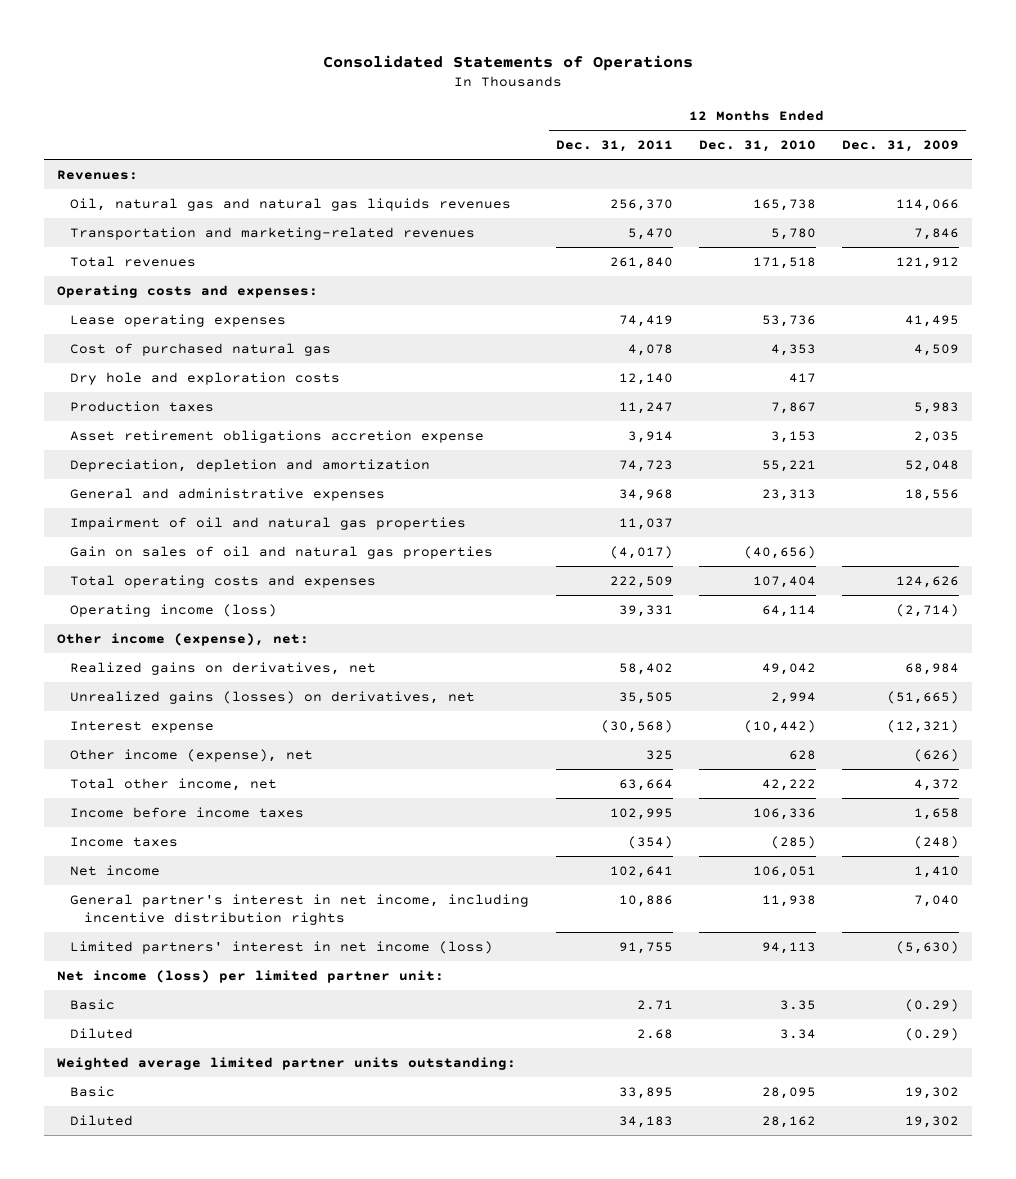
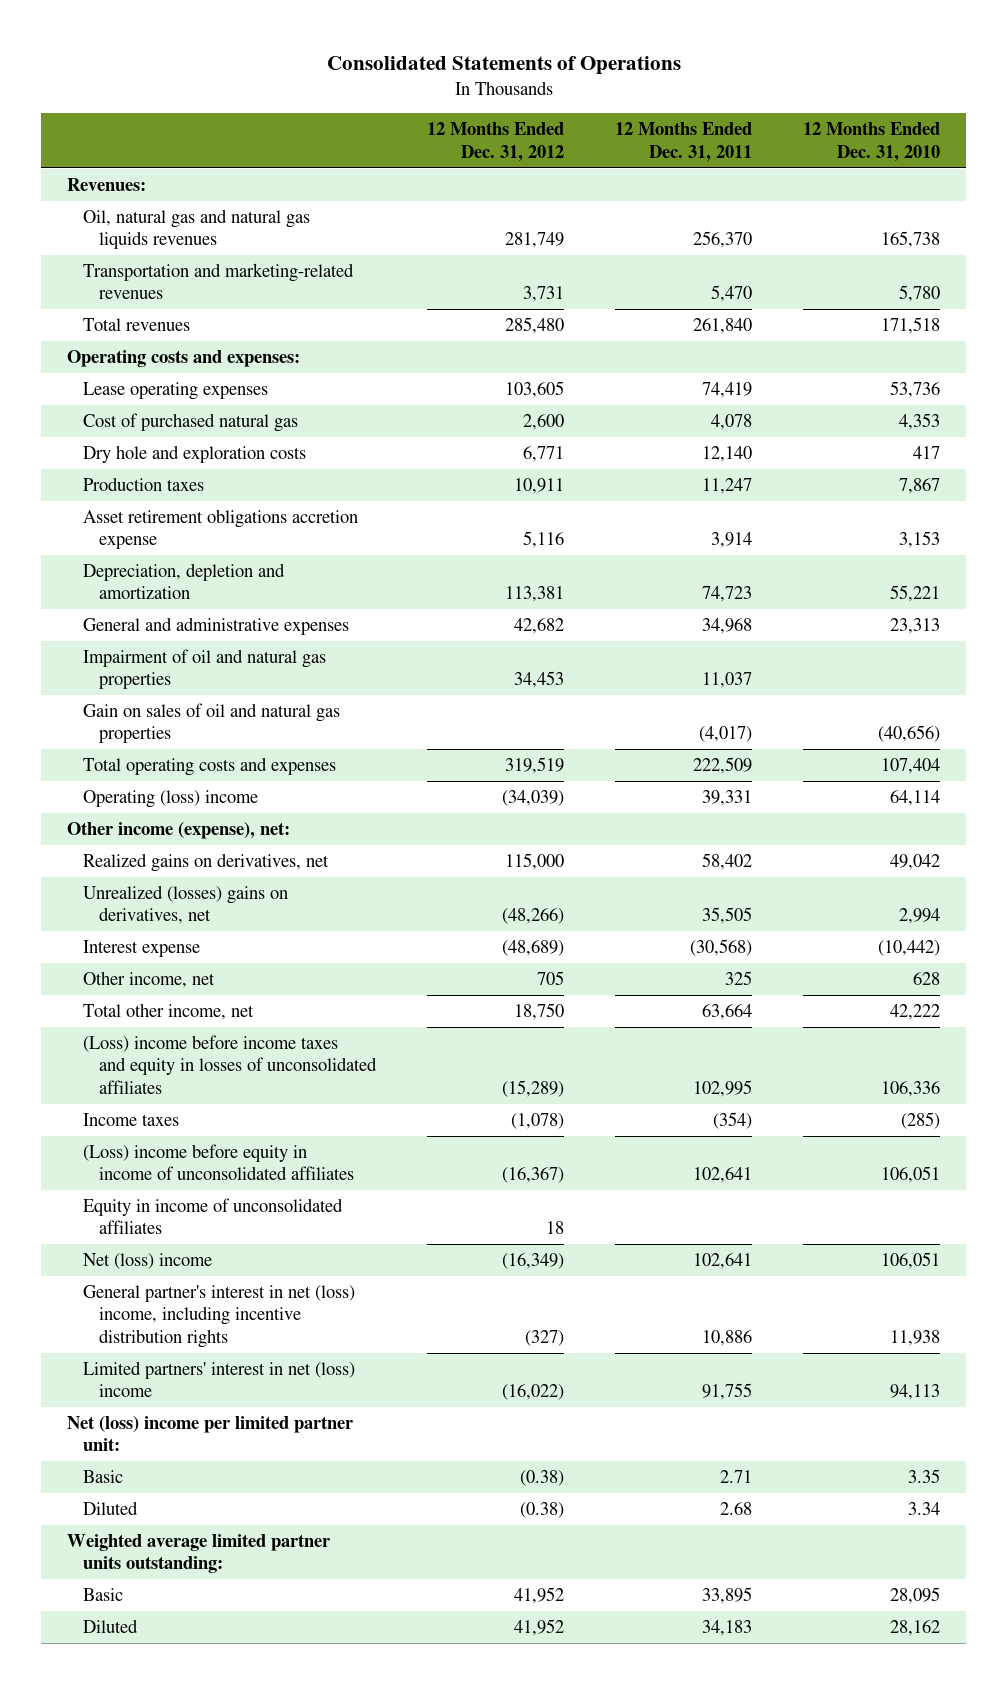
[842,140,960,153] Dec. 31, 2009 -> none
none -> [426,122,564,162] 12 Months Ended Dec. 31, 2012
[70,603,278,617] Operating income (loss) -> [82,790,258,809] Operating (loss) income
[70,690,476,704] Unrealized gains (losses) on derivatives, net -> [82,885,288,925] Unrealized (losses) gains on derivatives, net
[70,748,314,762] Other income (expense), net -> [82,971,215,989] Other income, net
[70,806,305,818] Income before income taxes -> [82,1035,377,1094] (Loss) income before income taxes and equity in losses of unconsolidated affiliates
none -> [82,1144,354,1181] (Loss) income before equity in income of unconsolidated affiliates
none -> [82,1198,343,1235] Equity in income of unconsolidated affiliates
[70,864,161,876] Net income -> [82,1253,212,1270] Net (loss) income
[70,893,530,925] General partner's interest in net income, including incentive distribution rights -> [82,1285,355,1348] General partner's interest in net (loss) income, including incentive distribution rights
[70,940,494,954] Limited partners' interest in net income (loss) -> [82,1361,355,1398] Limited partners' interest in net (loss) income
[56,969,444,983] Net income (loss) per limited partner unit: -> [67,1416,355,1452] Net (loss) income per limited partner unit:

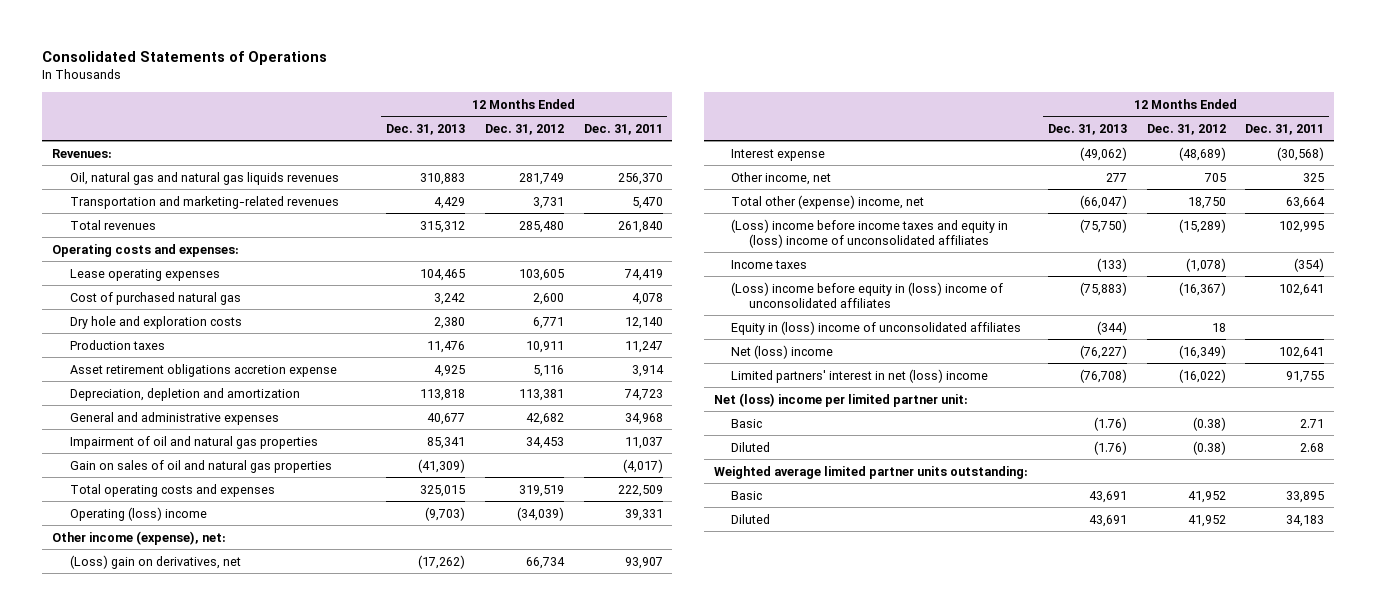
[803,122,941,162] 12 Months Ended Dec. 31, 2010 -> none
none -> [385,123,465,135] Dec. 31, 2013
[82,853,329,873] Realized gains on derivatives, net -> none
[82,885,288,925] Unrealized (losses) gains on derivatives, net -> [69,554,241,569] (Loss) gain on derivatives, net
[501,908,564,925] (48,266) -> [525,556,565,569] 66,734
[701,907,752,925] 35,505 -> [624,556,663,569] 93,907
[82,1003,254,1021] Total other income, net -> [731,194,925,209] Total other (expense) income, net
[82,1035,377,1094] (Loss) income before income taxes and equity in losses of unconsolidated affiliates -> [731,218,1009,248] (Loss) income before income taxes and equity in (loss) income of unconsolidated affiliates
[82,1144,354,1181] (Loss) income before equity in income of unconsolidated affiliates -> [731,281,1004,308] (Loss) income before equity in (loss) income of unconsolidated affiliates
[82,1198,343,1235] Equity in income of unconsolidated affiliates -> [731,320,1022,335] Equity in (loss) income of unconsolidated affiliates
[82,1285,355,1348] General partner's interest in net (loss) income, including incentive distribution rights -> none

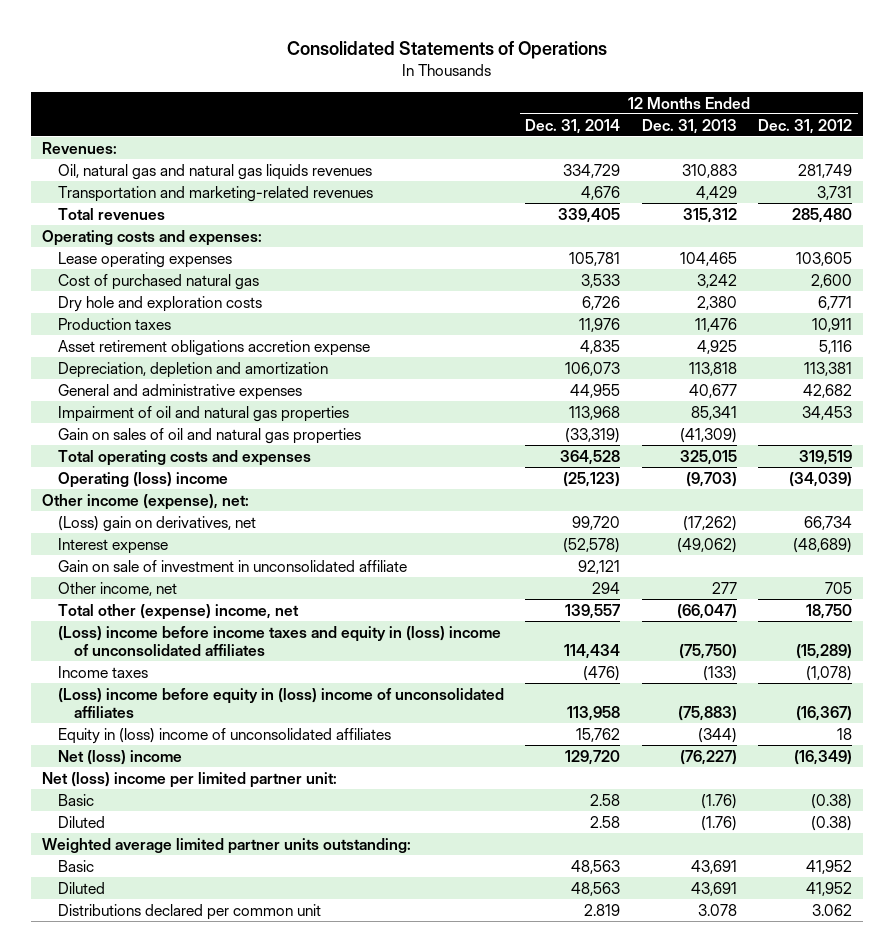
[583,123,663,135] Dec. 31, 2011 -> none
none -> [525,118,621,134] Dec. 31, 2014
none -> [57,559,407,572] Gain on sale of investment in unconsolidated affiliate
[731,368,989,383] Limited partners' interest in net (loss) income -> none
none -> [57,903,321,920] Distributions declared per common unit

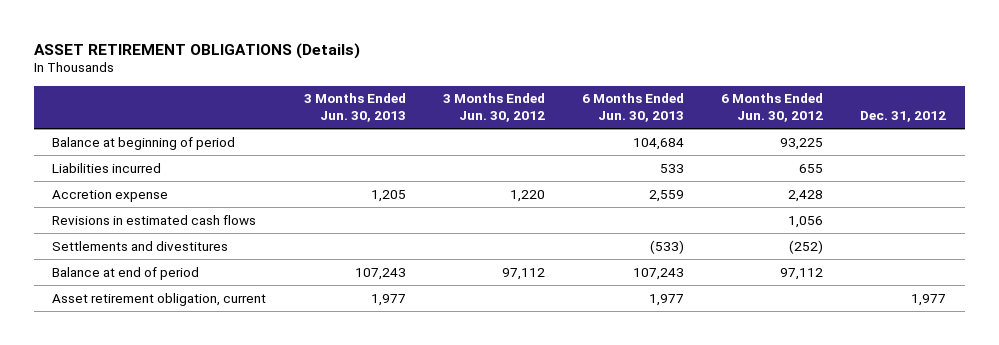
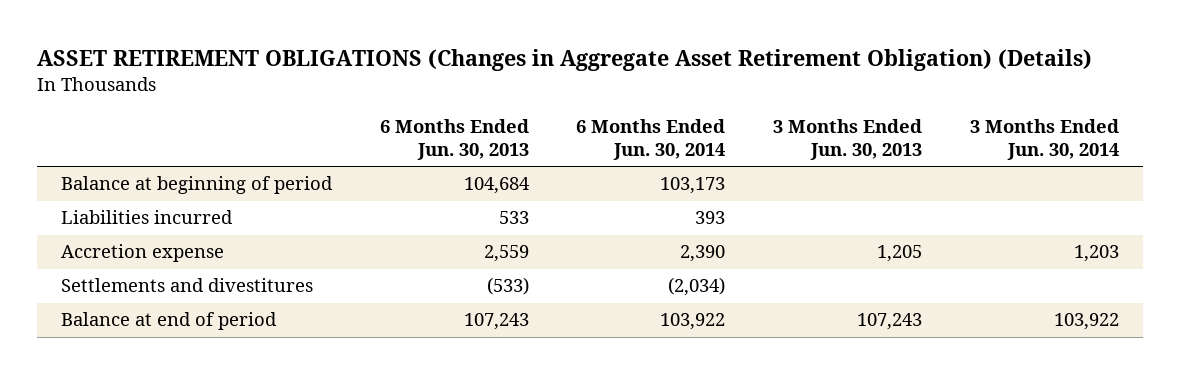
[33,42,360,59] ASSET RETIREMENT OBLIGATIONS (Details) -> [36,48,1092,71] ASSET RETIREMENT OBLIGATIONS (Changes in Aggregate Asset Retirement Obligation) (Details)
[442,93,545,123] 3 Months Ended Jun. 30, 2012 -> none
[721,93,824,123] 6 Months Ended Jun. 30, 2012 -> none
[860,111,947,123] Dec. 31, 2012 -> none
none -> [576,118,726,161] 6 Months Ended Jun. 30, 2014
none -> [970,118,1120,161] 3 Months Ended Jun. 30, 2014
[52,214,257,225] Revisions in estimated cash flows -> none
[52,292,267,306] Asset retirement obligation, current -> none

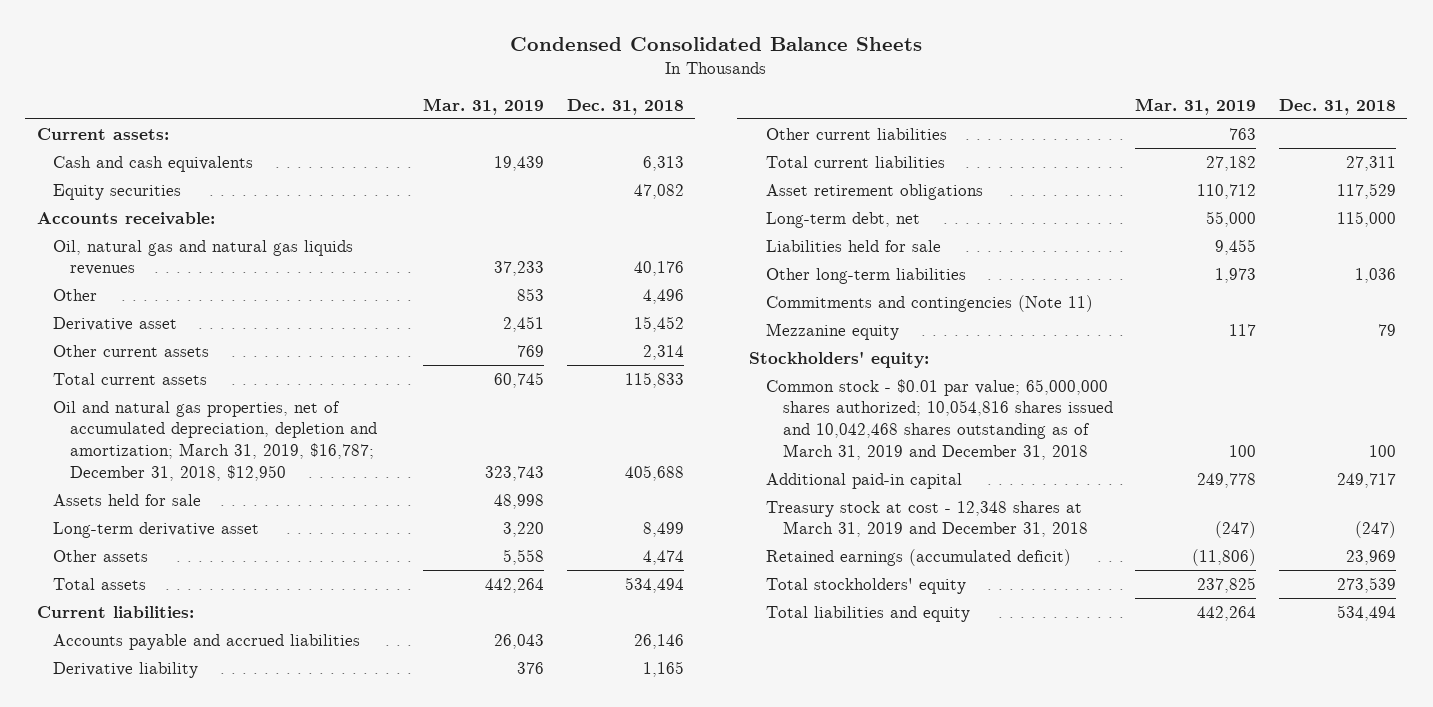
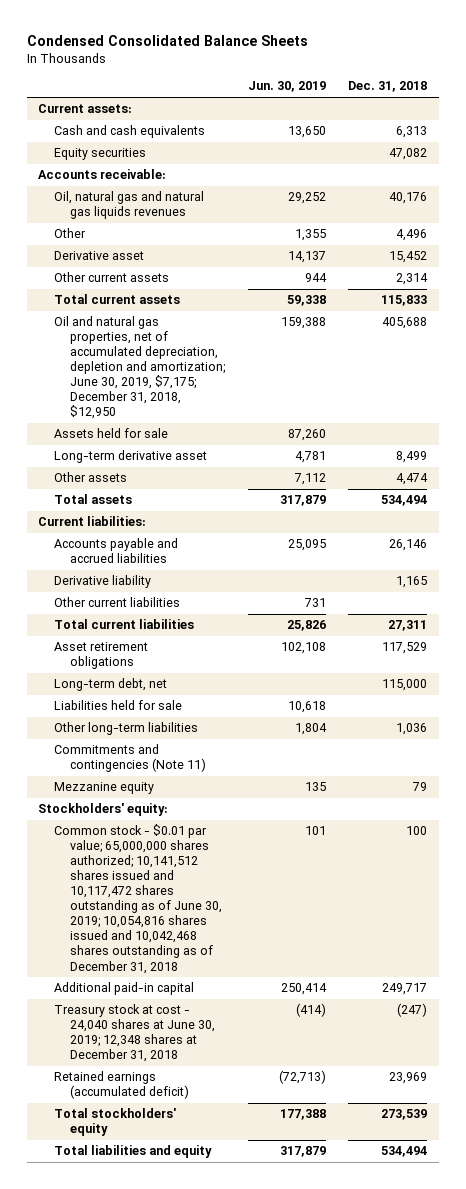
[423,97,545,115] Mar. 31, 2019 -> none
none -> [247,81,326,93] Jun. 30, 2019
[53,400,378,481] Oil and natural gas properties, net of accumulated depreciation, depletion and amortization; March 31, 2019, $16,787; December 31, 2018, $12,950 -> [54,316,226,420] Oil and natural gas properties, net of accumulated depreciation, depletion and amortization; June 30, 2019, $7,175; December 31, 2018, $12,950
[765,378,1113,460] Common stock - $0.01 par value; 65,000,000 shares authorized; 10,054,816 shares issued and 10,042,468 shares outstanding as of March 31, 2019 and December 31, 2018 -> [54,824,223,974] Common stock - $0.01 par value; 65,000,000 shares authorized; 10,141,512 shares issued and 10,117,472 shares outstanding as of June 30, 2019; 10,054,816 shares issued and 10,042,468 shares outstanding as of December 31, 2018
[765,500,1088,538] Treasury stock at cost - 12,348 shares at March 31, 2019 and December 31, 2018 -> [54,1004,216,1063] Treasury stock at cost - 24,040 shares at June 30, 2019; 12,348 shares at December 31, 2018

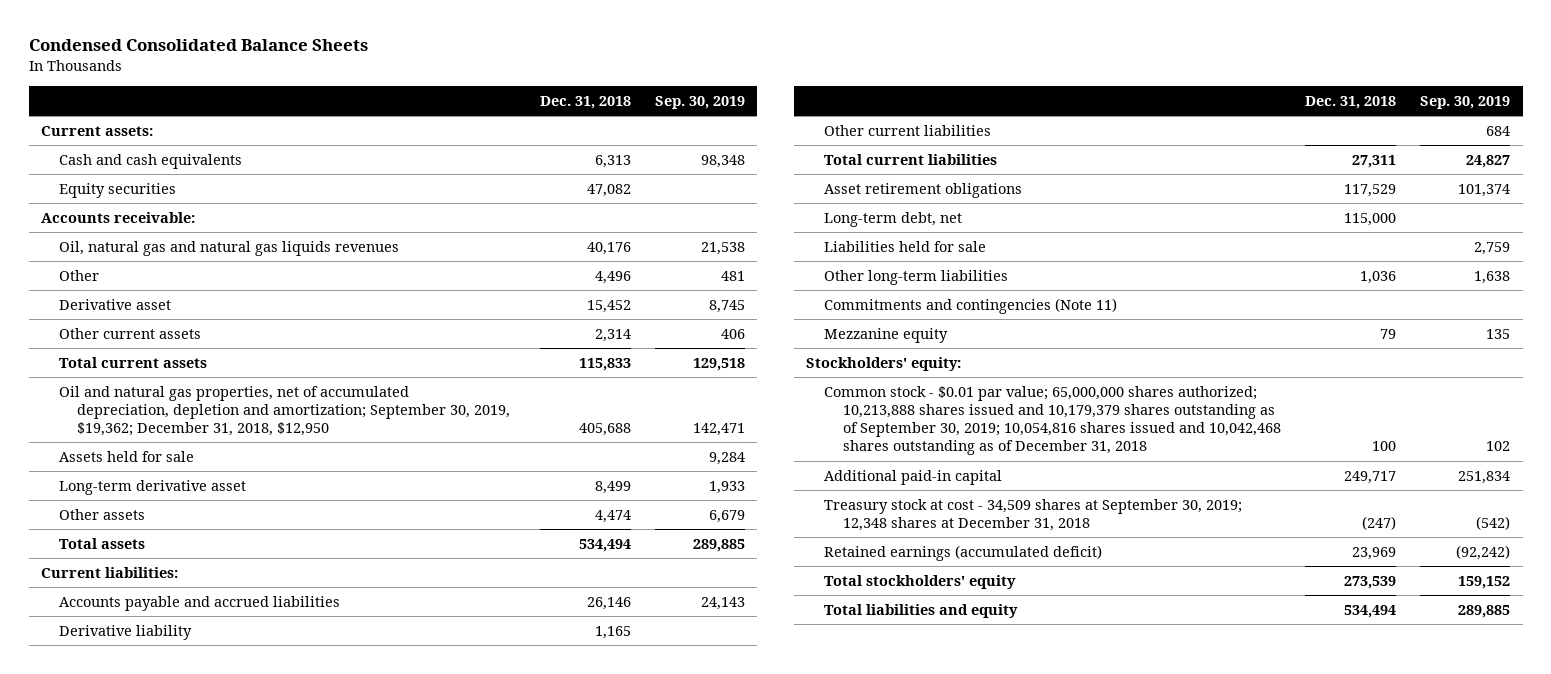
[247,81,326,93] Jun. 30, 2019 -> none
none -> [655,96,746,110] Sep. 30, 2019
[54,316,226,420] Oil and natural gas properties, net of accumulated depreciation, depletion and amortization; June 30, 2019, $7,175; December 31, 2018, $12,950 -> [59,385,511,437] Oil and natural gas properties, net of accumulated depreciation, depletion and amortization; September 30, 2019, $19,362; December 31, 2018, $12,950
[54,824,223,974] Common stock - $0.01 par value; 65,000,000 shares authorized; 10,141,512 shares issued and 10,117,472 shares outstanding as of June 30, 2019; 10,054,816 shares issued and 10,042,468 shares outstanding as of December 31, 2018 -> [824,385,1281,456] Common stock - $0.01 par value; 65,000,000 shares authorized; 10,213,888 shares issued and 10,179,379 shares outstanding as of September 30, 2019; 10,054,816 shares issued and 10,042,468 shares outstanding as of December 31, 2018
[54,1004,216,1063] Treasury stock at cost - 24,040 shares at June 30, 2019; 12,348 shares at December 31, 2018 -> [824,498,1243,532] Treasury stock at cost - 34,509 shares at September 30, 2019; 12,348 shares at December 31, 2018

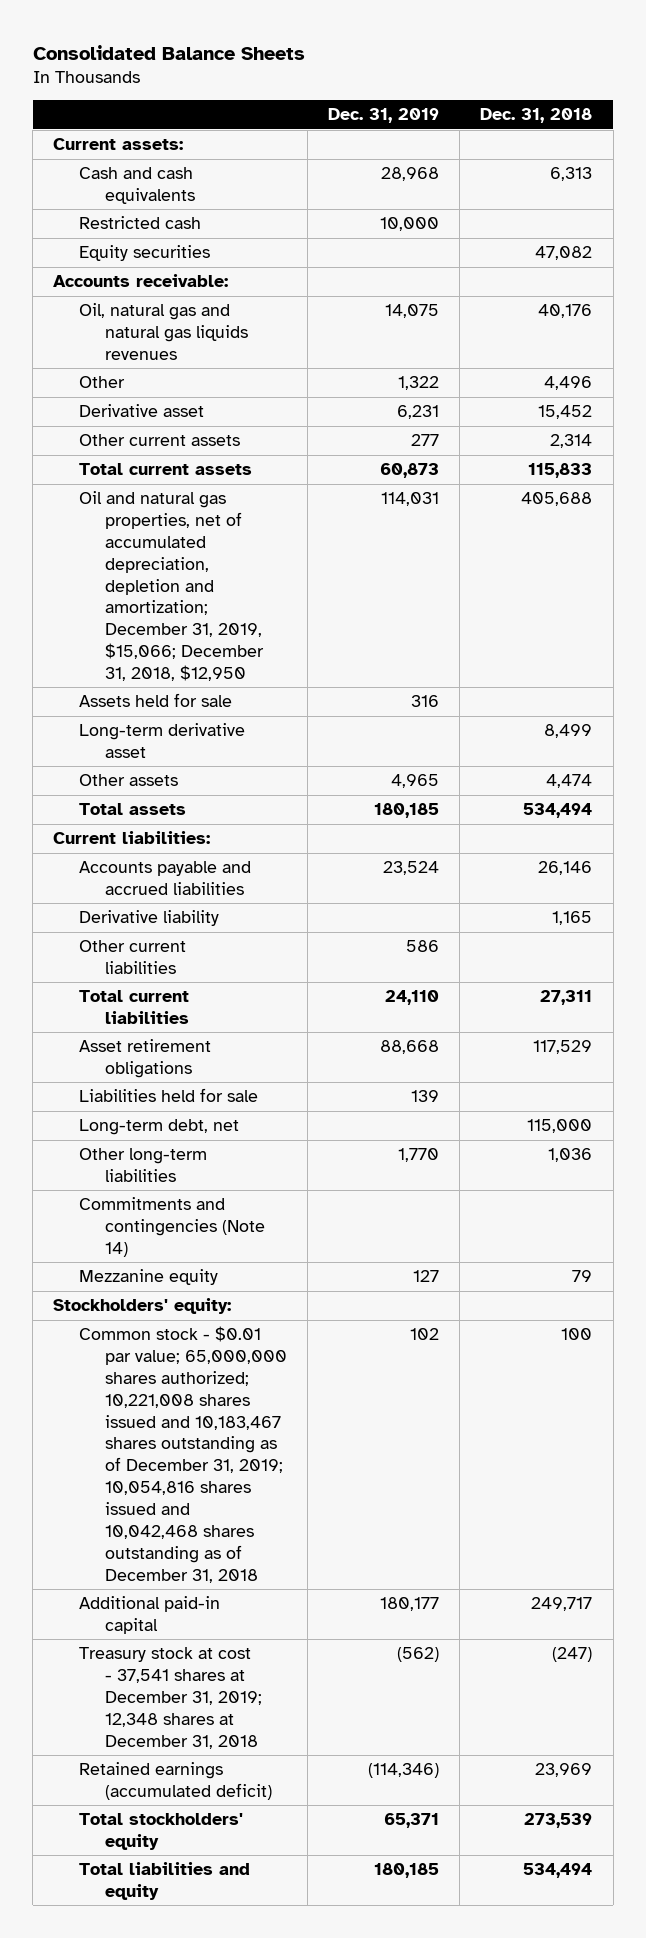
[28,39,368,52] Condensed Consolidated Balance Sheets -> [32,44,305,60] Consolidated Balance Sheets
[655,96,746,110] Sep. 30, 2019 -> none
none -> [328,108,440,124] Dec. 31, 2019
none -> [79,216,202,230] Restricted cash
[59,385,511,437] Oil and natural gas properties, net of accumulated depreciation, depletion and amortization; September 30, 2019, $19,362; December 31, 2018, $12,950 -> [79,491,265,682] Oil and natural gas properties, net of accumulated depreciation, depletion and amortization; December 31, 2019, $15,066; December 31, 2018, $12,950
[824,211,963,227] Long-term debt, net -> [79,1119,240,1136] Long-term debt, net
[824,297,1118,314] Commitments and contingencies (Note 11) -> [79,1197,266,1257] Commitments and contingencies (Note 14)
[824,385,1281,456] Common stock - $0.01 par value; 65,000,000 shares authorized; 10,213,888 shares issued and 10,179,379 shares outstanding as of September 30, 2019; 10,054,816 shares issued and 10,042,468 shares outstanding as of December 31, 2018 -> [79,1326,288,1583] Common stock - $0.01 par value; 65,000,000 shares authorized; 10,221,008 shares issued and 10,183,467 shares outstanding as of December 31, 2019; 10,054,816 shares issued and 10,042,468 shares outstanding as of December 31, 2018
[824,498,1243,532] Treasury stock at cost - 34,509 shares at September 30, 2019; 12,348 shares at December 31, 2018 -> [79,1647,263,1749] Treasury stock at cost - 37,541 shares at December 31, 2019; 12,348 shares at December 31, 2018

